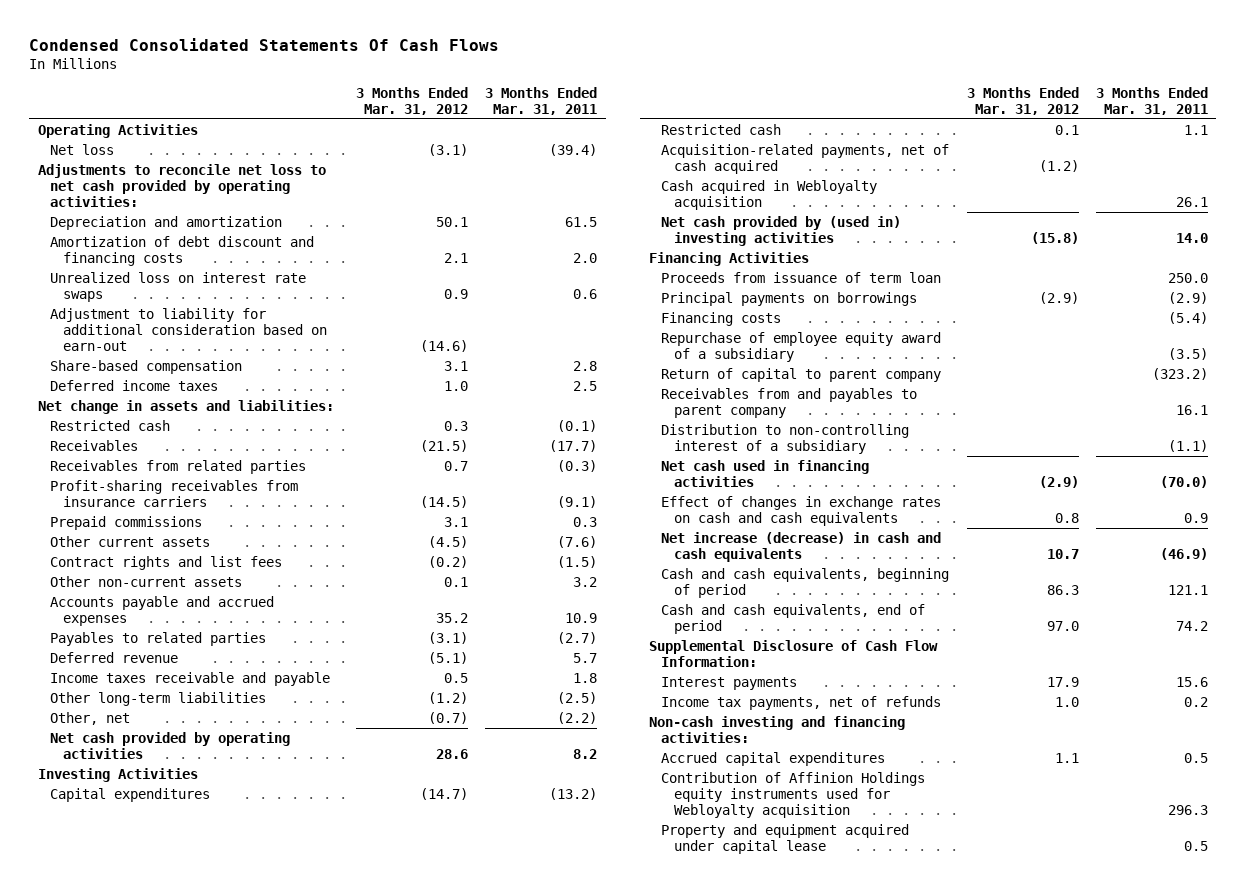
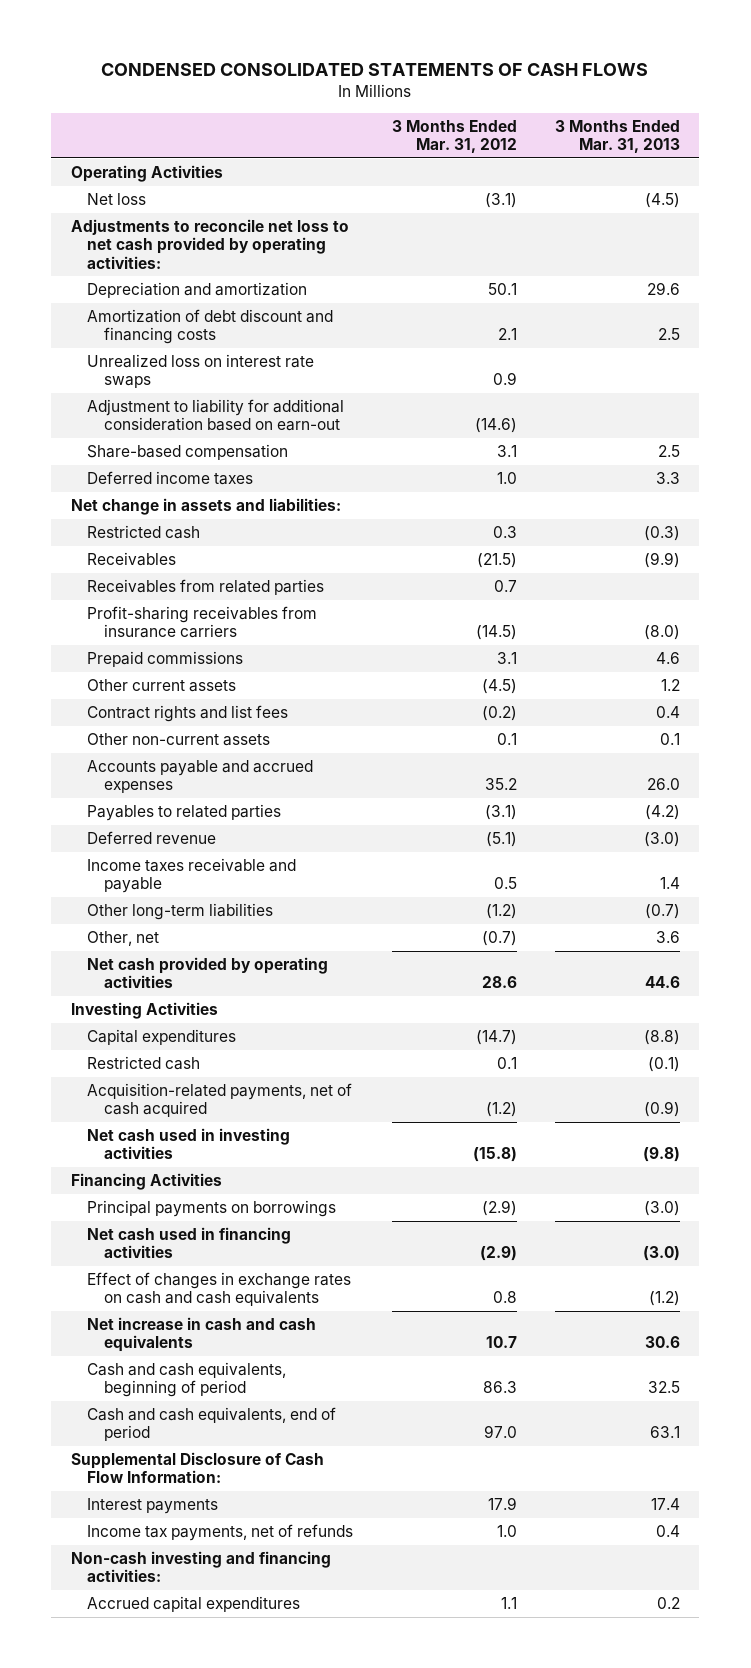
[29,37,500,51] Condensed Consolidated Statements Of Cash Flows -> [101,62,649,76] CONDENSED CONSOLIDATED STATEMENTS OF CASH FLOWS
[485,86,598,115] 3 Months Ended Mar. 31, 2011 -> none
none -> [554,119,680,154] 3 Months Ended Mar. 31, 2013
[661,180,878,210] Cash acquired in Webloyalty acquisition -> none
[661,216,902,246] Net cash provided by (used in) investing activities -> [87,1128,291,1160] Net cash used in investing activities
[661,272,942,284] Proceeds from issuance of term loan -> none
[661,312,782,327] Financing costs -> none
[661,332,942,362] Repurchase of employee equity award of a subsidiary -> none
[661,368,942,383] Return of capital to parent company -> none
[661,388,918,418] Receivables from and payables to parent company -> none
[661,424,910,454] Distribution to non-controlling interest of a subsidiary -> none
[661,532,942,562] Net increase (decrease) in cash and cash equivalents -> [87,1317,317,1353] Net increase in cash and cash equivalents
[661,772,926,818] Contribution of Affinion Holdings equity instruments used for Webloyalty acquisition -> none
[661,824,910,854] Property and equipment acquired under capital lease -> none

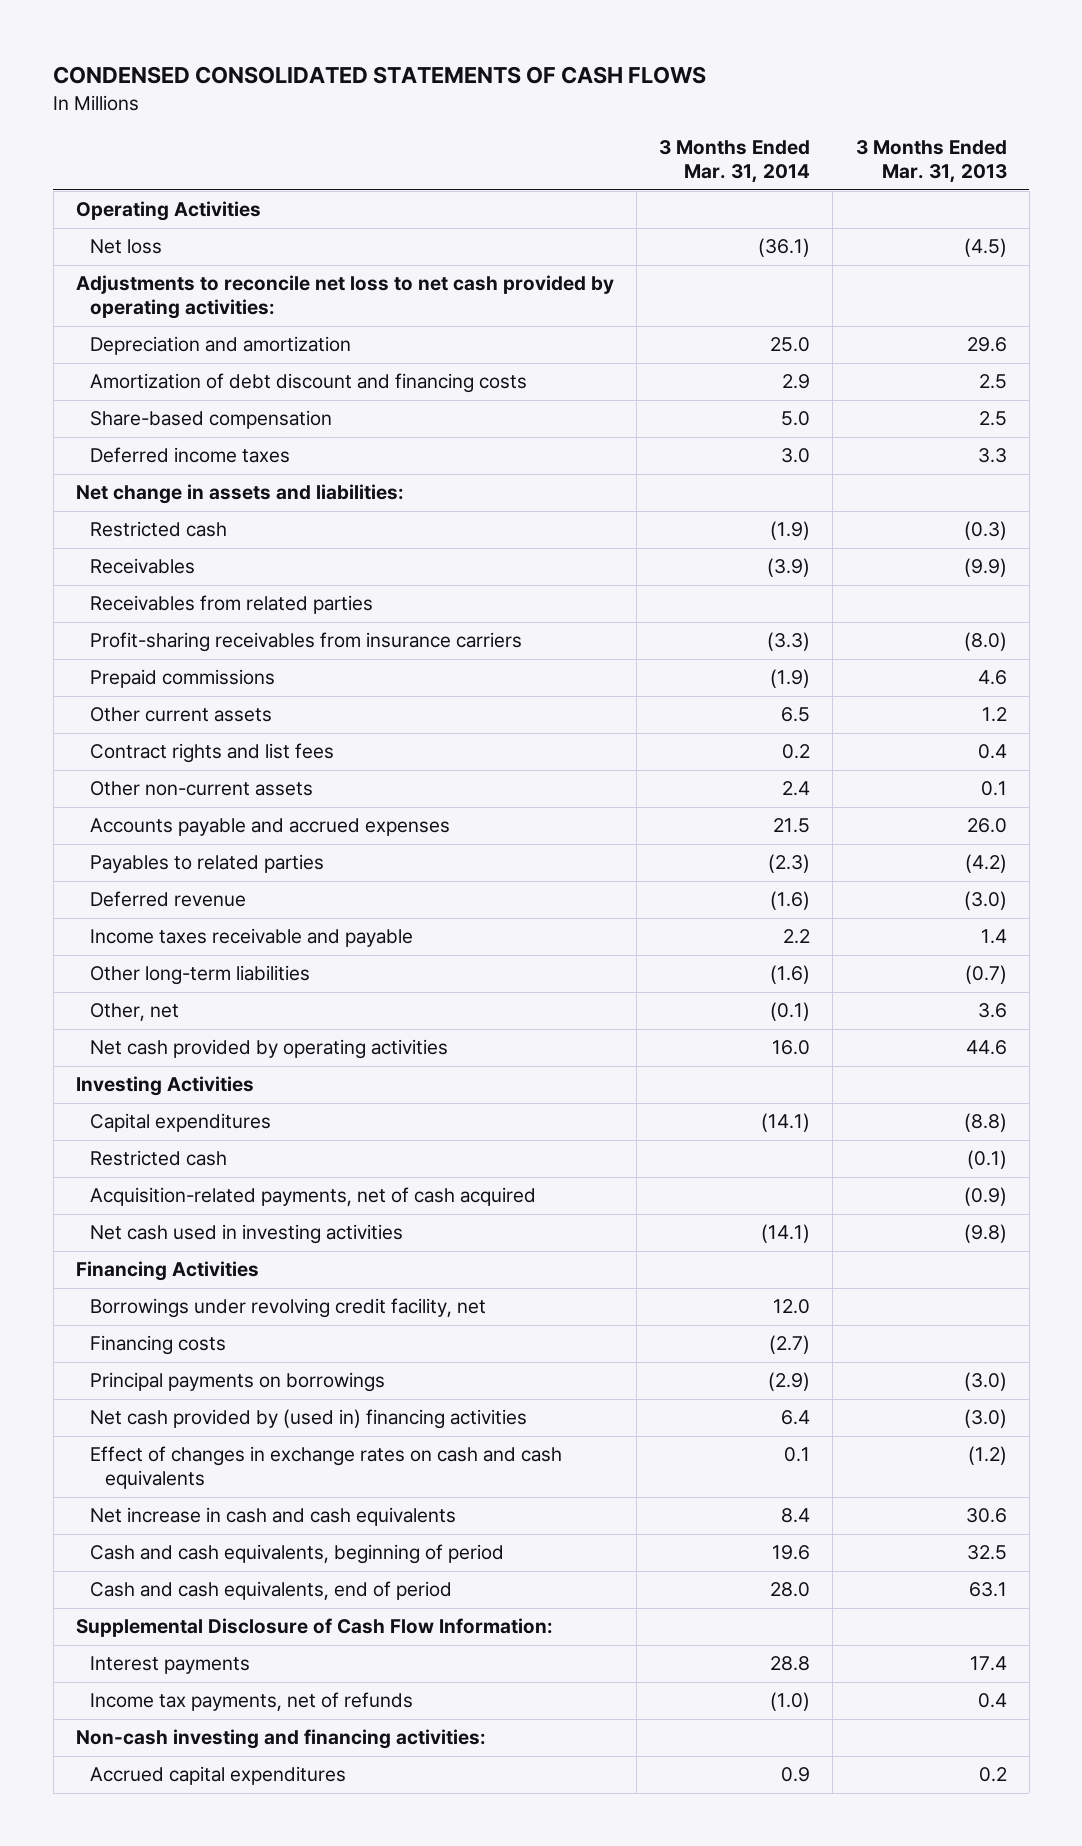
[391,119,517,154] 3 Months Ended Mar. 31, 2012 -> none
none -> [659,140,811,184] 3 Months Ended Mar. 31, 2014
[87,354,315,389] Unrealized loss on interest rate swaps -> none
[87,399,345,432] Adjustment to liability for additional consideration based on earn-out -> none
none -> [90,1298,487,1319] Borrowings under revolving credit facility, net
none -> [90,1335,227,1356] Financing costs
[87,1227,292,1259] Net cash used in financing activities -> [90,1409,528,1430] Net cash provided by (used in) financing activities

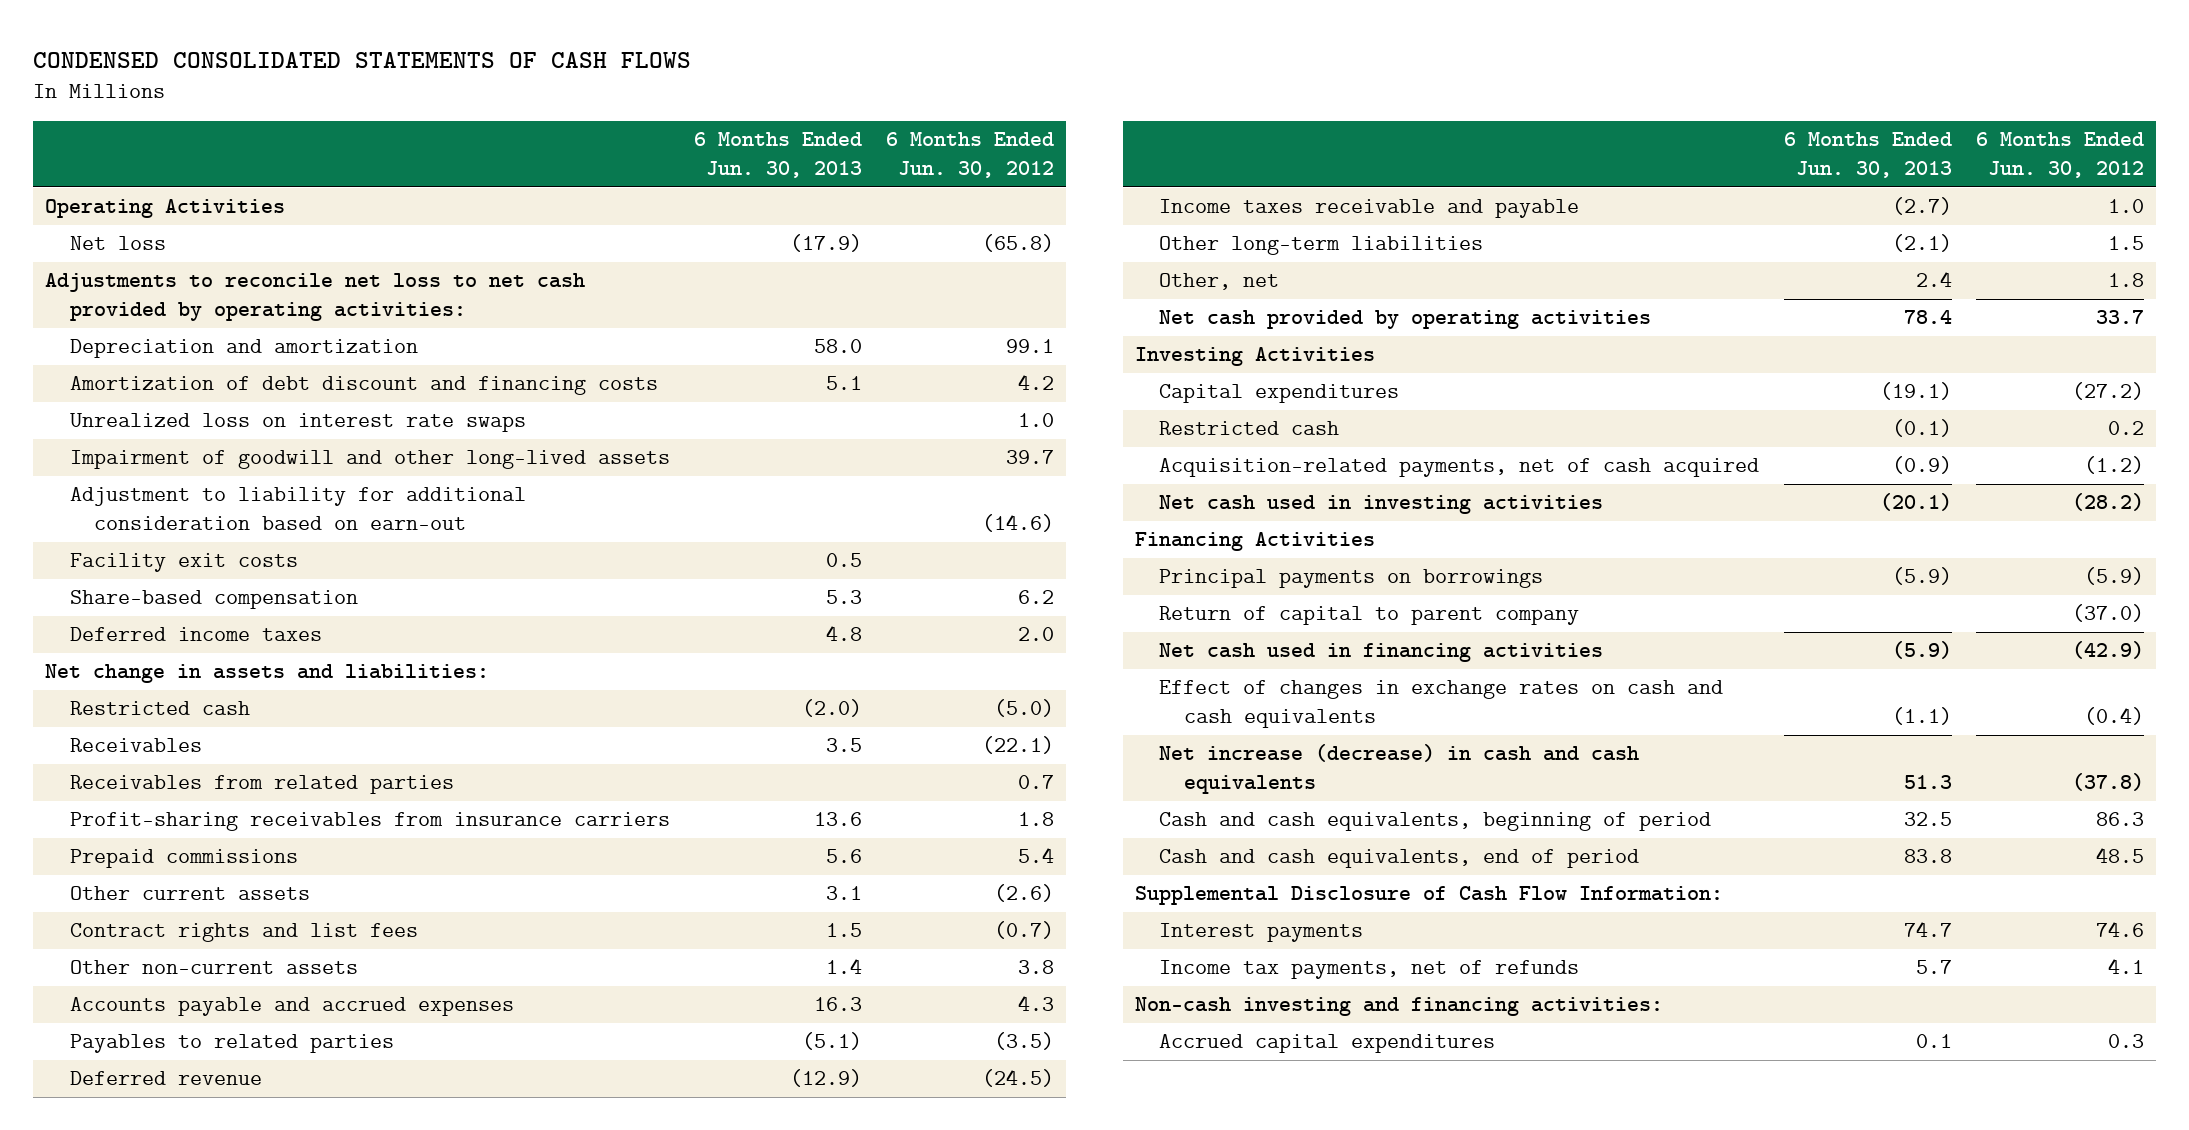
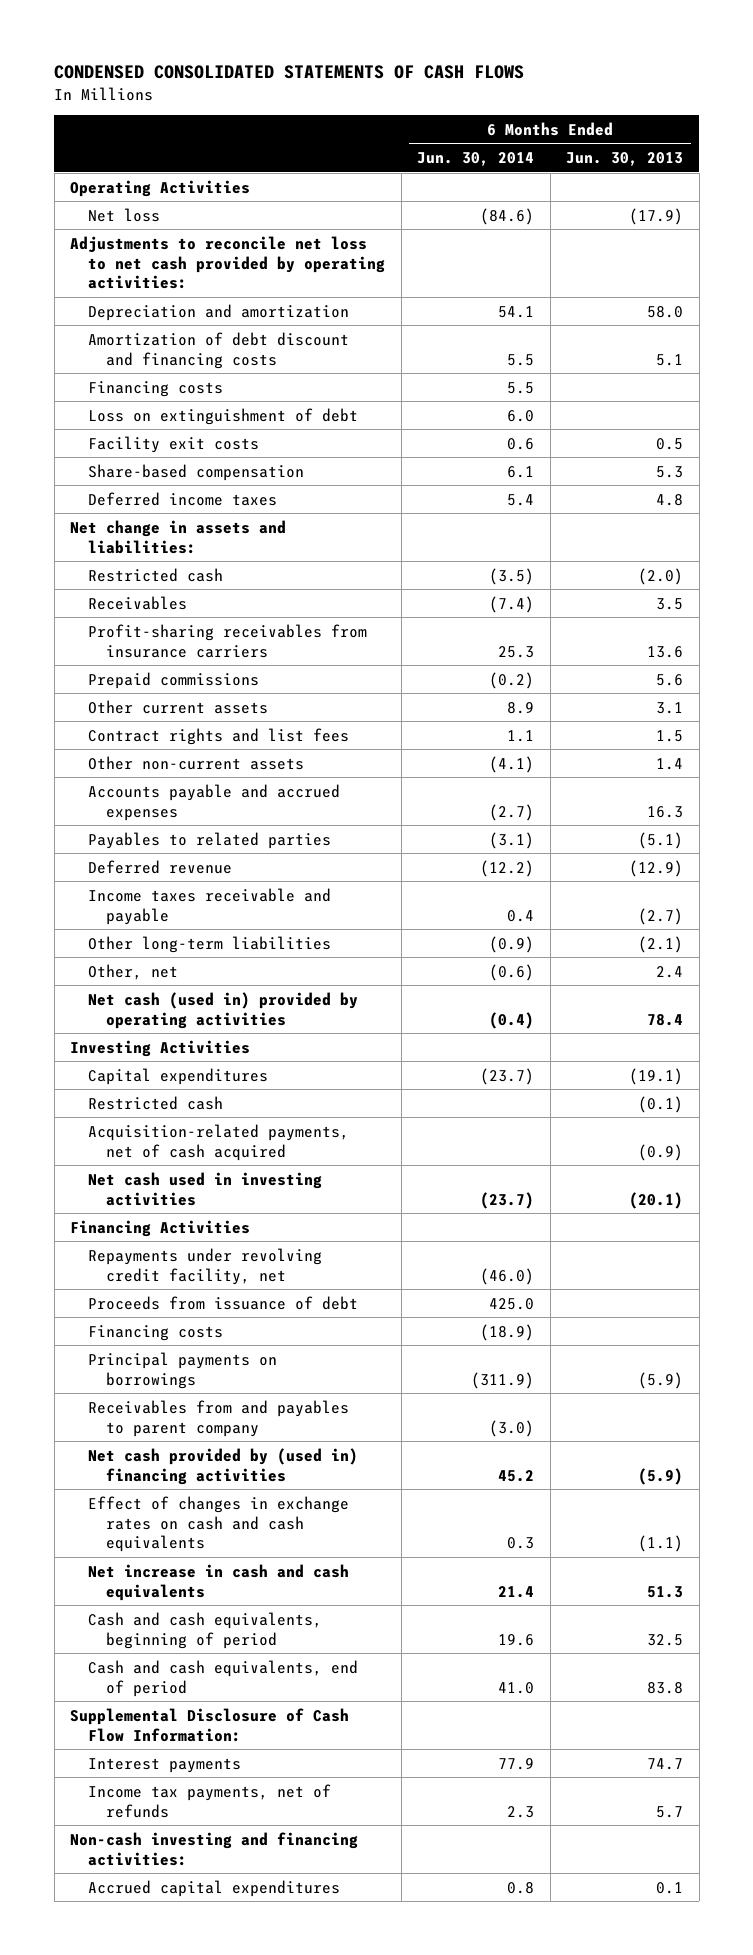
[886,132,1055,179] 6 Months Ended Jun. 30, 2012 -> none
none -> [417,152,535,167] Jun. 30, 2014
[69,413,526,433] Unrealized loss on interest rate swaps -> none
[69,450,670,470] Impairment of goodwill and other long-lived assets -> none
[69,487,526,531] Adjustment to liability for additional consideration based on earn-out -> none
none -> [88,380,224,397] Financing costs
none -> [88,407,359,425] Loss on extinguishment of debt
[69,775,454,795] Receivables from related parties -> none
[1159,310,1652,330] Net cash provided by operating activities -> [88,991,359,1029] Net cash (used in) provided by operating activities
none -> [88,1247,323,1285] Repayments under revolving credit facility, net
none -> [88,1295,359,1310] Proceeds from issuance of debt
none -> [88,1324,224,1341] Financing costs
[1159,606,1580,626] Return of capital to parent company -> none
none -> [88,1399,350,1437] Receivables from and payables to parent company
[1159,643,1604,663] Net cash used in financing activities -> [88,1447,359,1485] Net cash provided by (used in) financing activities
[1159,744,1640,795] Net increase (decrease) in cash and cash equivalents -> [88,1563,350,1601] Net increase in cash and cash equivalents

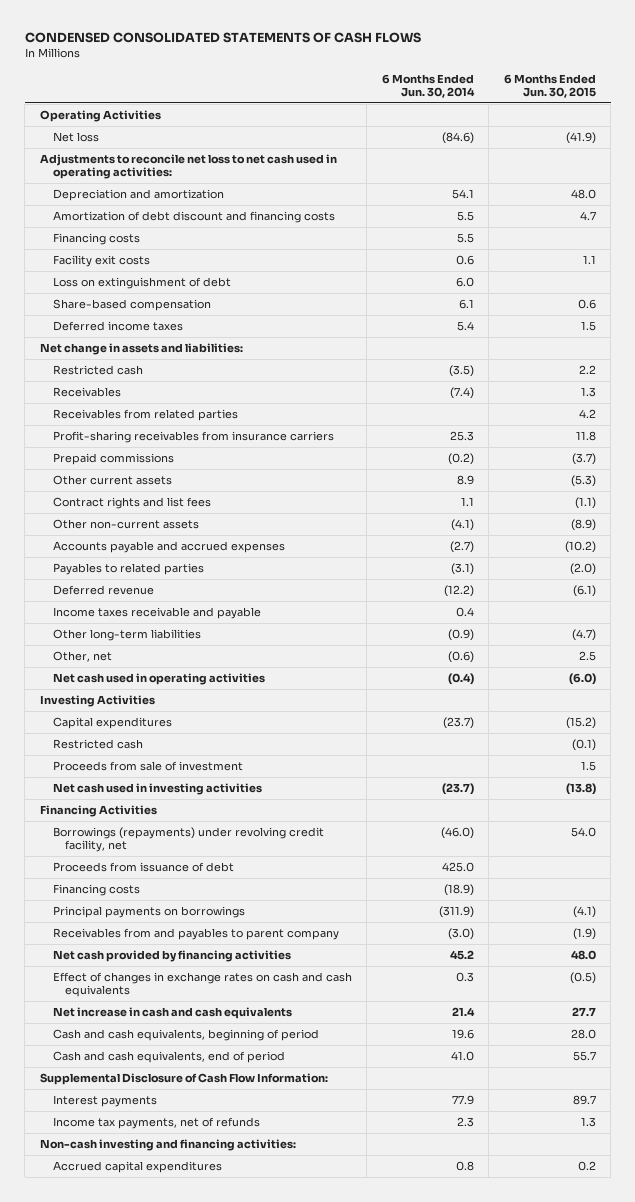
[566,152,684,167] Jun. 30, 2013 -> none
none -> [503,73,596,98] 6 Months Ended Jun. 30, 2015
[70,235,386,290] Adjustments to reconcile net loss to net cash provided by operating activities: -> [39,153,337,180] Adjustments to reconcile net loss to net cash used in operating activities:
[88,407,359,425] Loss on extinguishment of debt -> [52,276,231,289] Loss on extinguishment of debt
none -> [52,408,238,421] Receivables from related parties
[88,991,359,1029] Net cash (used in) provided by operating activities -> [52,672,265,685] Net cash used in operating activities
[88,1123,350,1161] Acquisition-related payments, net of cash acquired -> none
none -> [52,760,243,771] Proceeds from sale of investment
[88,1247,323,1285] Repayments under revolving credit facility, net -> [52,826,324,853] Borrowings (repayments) under revolving credit facility, net
[88,1447,359,1485] Net cash provided by (used in) financing activities -> [52,949,291,962] Net cash provided by financing activities

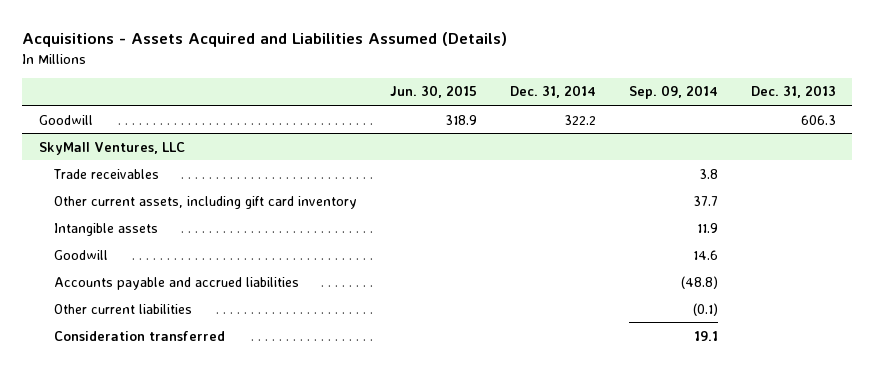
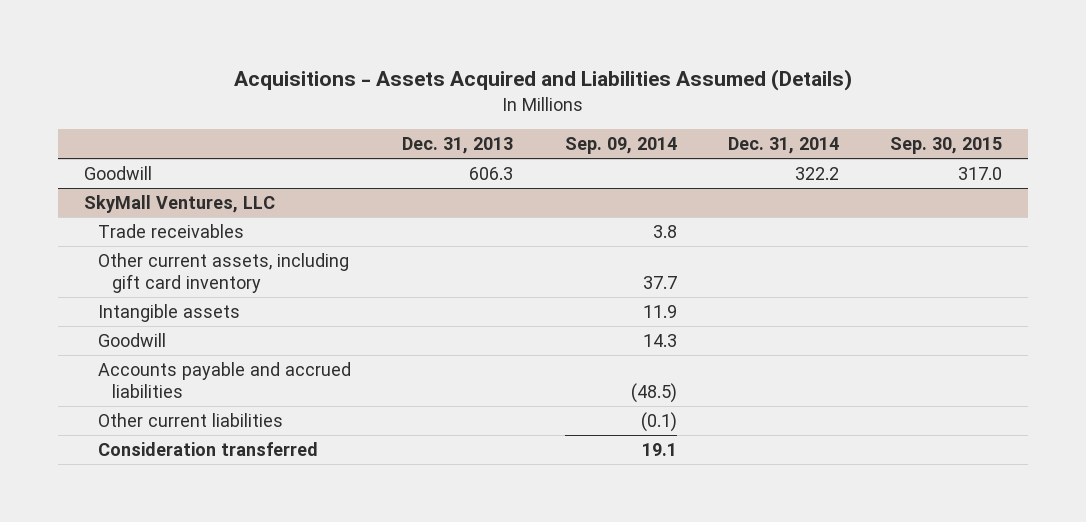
[389,85,477,99] Jun. 30, 2015 -> none
none -> [890,137,1003,155] Sep. 30, 2015
[692,249,718,260] 14.6 -> [642,334,677,348] 14.3
[680,275,718,289] (48.8) -> [630,382,677,403] (48.5)

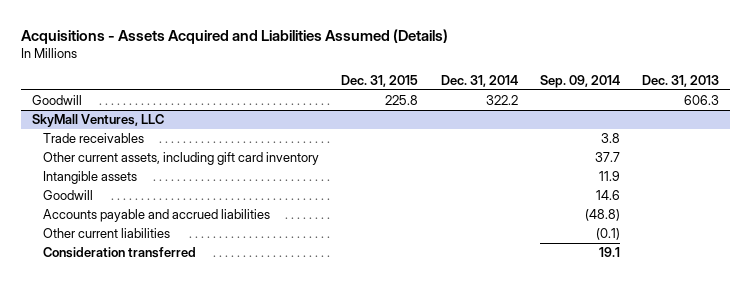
[890,137,1003,155] Sep. 30, 2015 -> none
none -> [341,75,419,88] Dec. 31, 2015
[642,334,677,348] 14.3 -> [595,190,620,201] 14.6
[630,382,677,403] (48.5) -> [584,209,620,222] (48.8)

